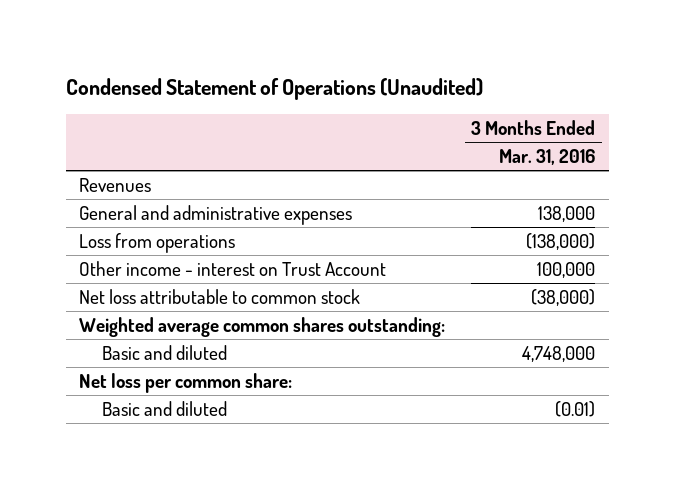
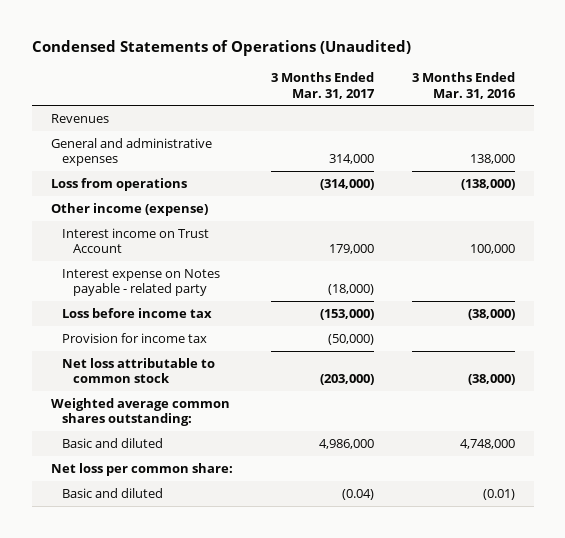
[65,78,483,101] Condensed Statement of Operations (Unaudited) -> [31,40,411,57] Condensed Statements of Operations (Unaudited)
none -> [270,72,375,99] 3 Months Ended Mar. 31, 2017
none -> [50,202,208,216] Other income (expense)
[78,261,386,277] Other income - interest on Trust Account -> [61,227,209,254] Interest income on Trust Account
none -> [61,268,220,297] Interest expense on Notes payable - related party
none -> [61,307,212,318] Loss before income tax
none -> [61,332,207,343] Provision for income tax

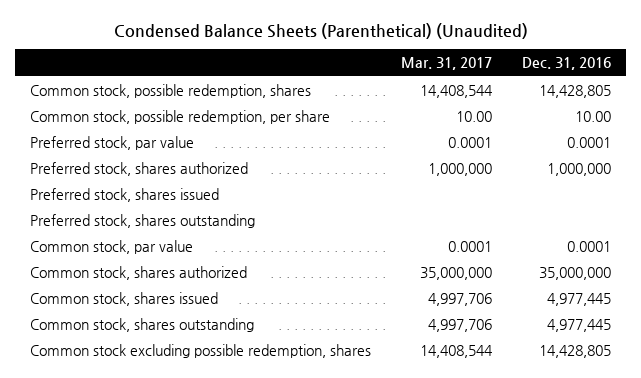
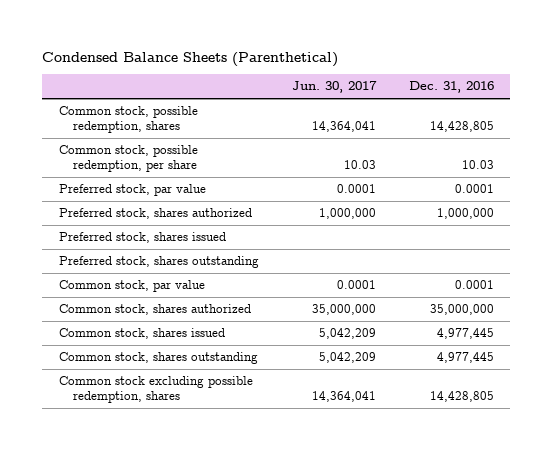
[113,22,528,39] Condensed Balance Sheets (Parenthetical) (Unaudited) -> [42,51,339,67] Condensed Balance Sheets (Parenthetical)
[401,57,493,71] Mar. 31, 2017 -> none
none -> [291,81,377,94] Jun. 30, 2017
[575,110,612,122] 10.00 -> [461,160,494,170] 10.03

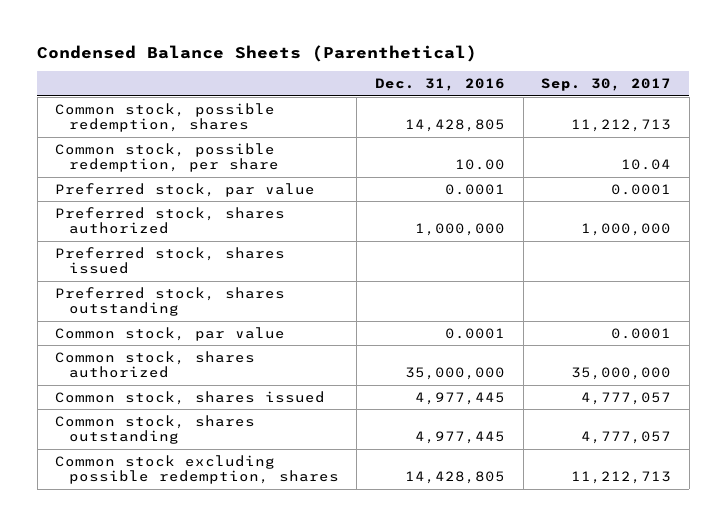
[291,81,377,94] Jun. 30, 2017 -> none
none -> [541,77,672,91] Sep. 30, 2017
[461,160,494,170] 10.03 -> [454,159,505,171] 10.00

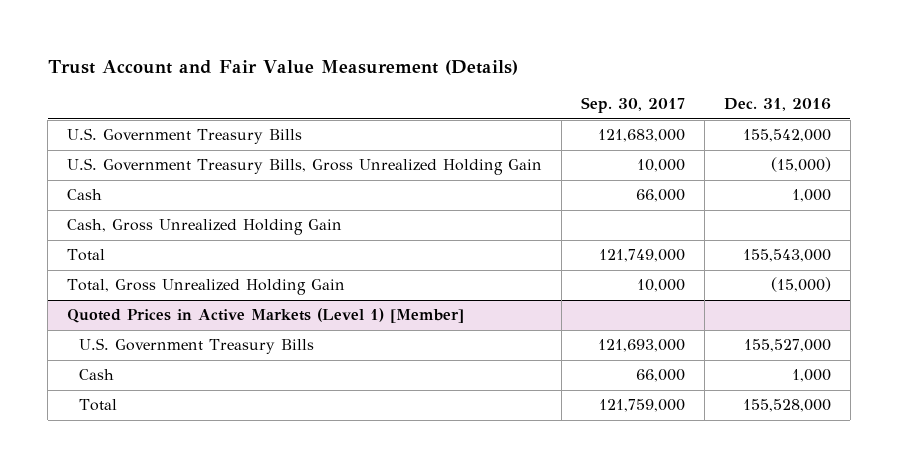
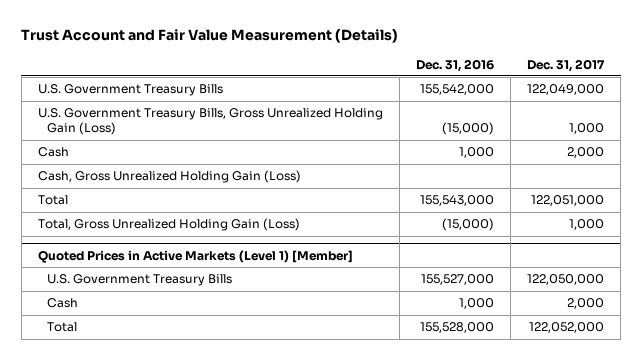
[581,97,686,114] Sep. 30, 2017 -> none
none -> [527,58,606,72] Dec. 31, 2017
[67,158,543,176] U.S. Government Treasury Bills, Gross Unrealized Holding Gain -> [37,108,383,136] U.S. Government Treasury Bills, Gross Unrealized Holding Gain (Loss)
[67,219,343,236] Cash, Gross Unrealized Holding Gain -> [37,170,301,184] Cash, Gross Unrealized Holding Gain (Loss)
[67,279,346,296] Total, Gross Unrealized Holding Gain -> [37,218,300,232] Total, Gross Unrealized Holding Gain (Loss)

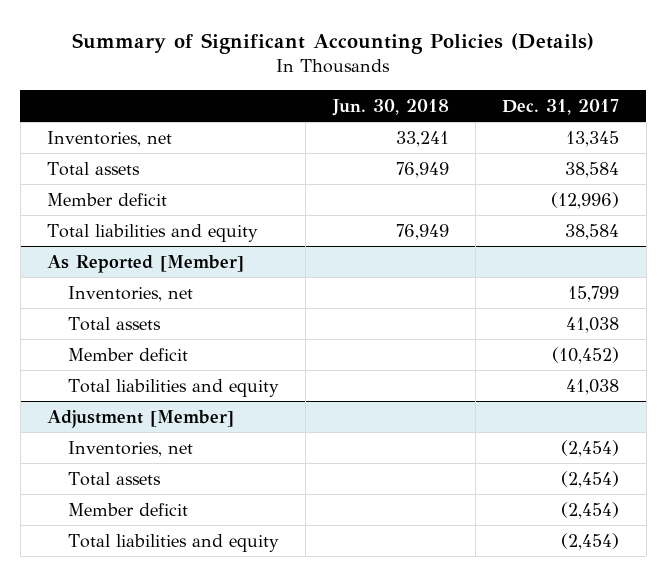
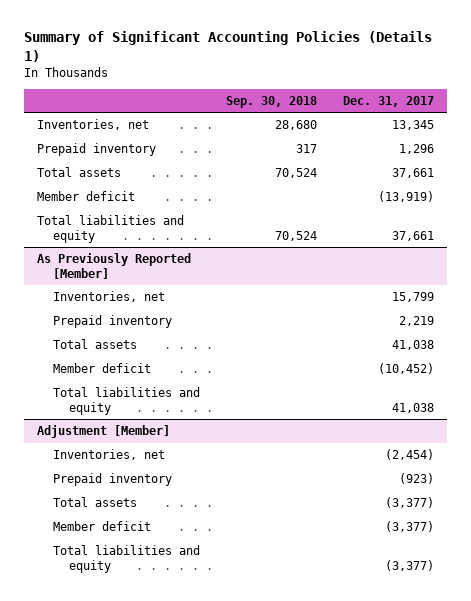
[72,33,595,55] Summary of Significant Accounting Policies (Details) -> [24,31,433,62] Summary of Significant Accounting Policies (Details 1)
[331,98,449,116] Jun. 30, 2018 -> none
none -> [226,95,318,108] Sep. 30, 2018
none -> [37,143,157,157] Prepaid inventory
[565,161,620,178] 38,584 -> [392,168,435,179] 37,661
[551,191,620,209] (12,996) -> [378,191,435,203] (13,919)
[565,223,620,240] 38,584 -> [392,230,435,241] 37,661
[47,254,245,273] As Reported [Member] -> [37,253,192,279] As Previously Reported [Member]
none -> [53,315,173,329] Prepaid inventory
none -> [53,473,173,487] Prepaid inventory
[561,470,620,488] (2,454) -> [385,497,435,509] (3,377)
[561,501,620,519] (2,454) -> [385,521,435,533] (3,377)
[561,532,620,550] (2,454) -> [385,559,435,571] (3,377)

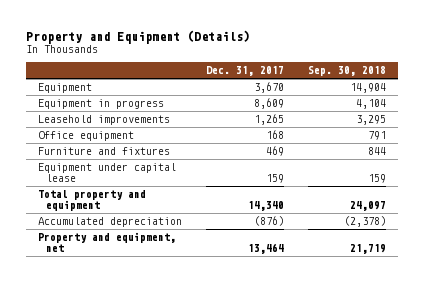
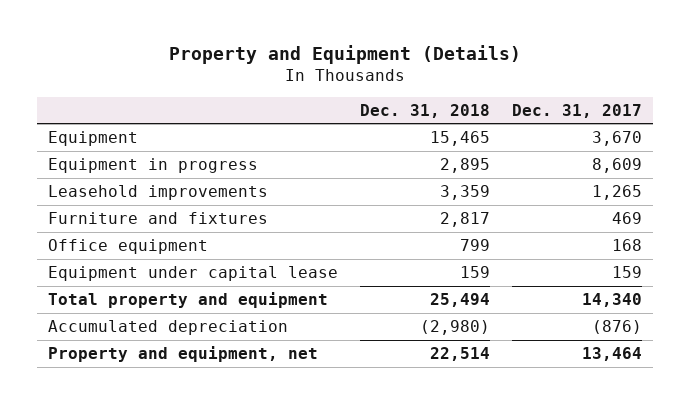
[308,66,387,77] Sep. 30, 2018 -> none
none -> [359,103,490,118] Dec. 31, 2018
[38,131,135,142] Office equipment -> [47,238,208,254] Office equipment

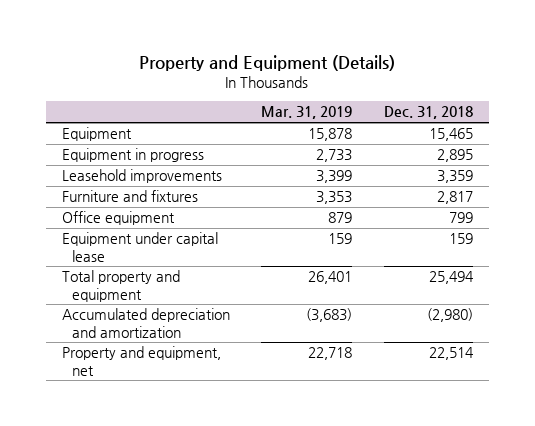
[511,103,642,118] Dec. 31, 2017 -> none
none -> [261,106,353,120] Mar. 31, 2019
[47,319,288,335] Accumulated depreciation -> [61,308,230,338] Accumulated depreciation and amortization

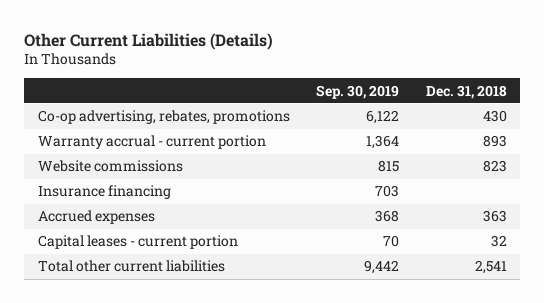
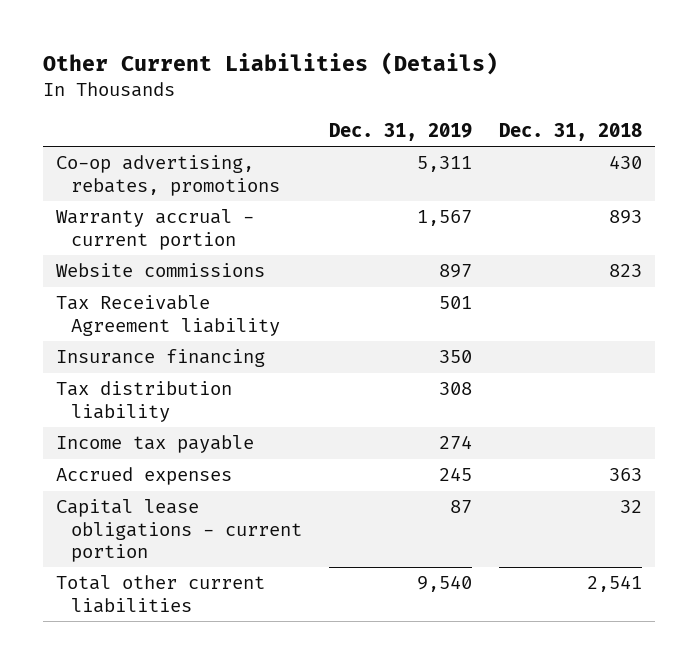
[316,84,400,99] Sep. 30, 2019 -> none
none -> [328,122,472,141] Dec. 31, 2019
none -> [56,295,280,336] Tax Receivable Agreement liability
none -> [56,381,233,422] Tax distribution liability
none -> [56,435,255,454] Income tax payable
[37,235,238,250] Capital leases - current portion -> [56,499,302,562] Capital lease obligations - current portion

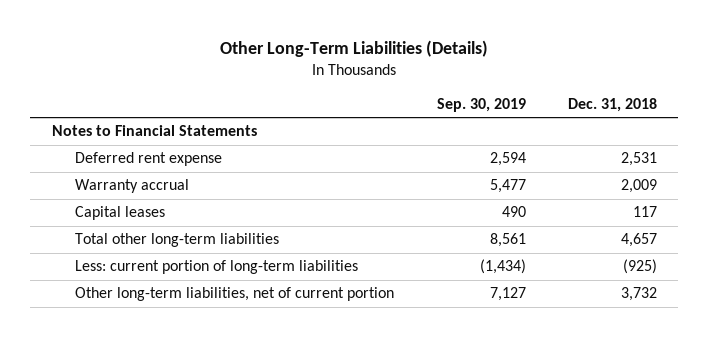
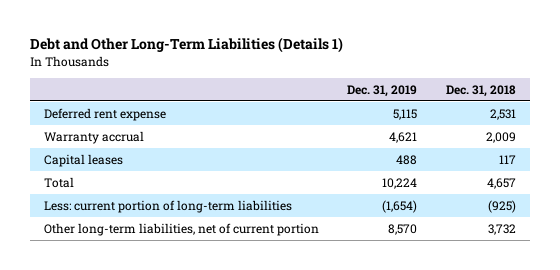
[220,40,489,58] Other Long-Term Liabilities (Details) -> [30,37,344,54] Debt and Other Long-Term Liabilities (Details 1)
[436,98,526,113] Sep. 30, 2019 -> none
none -> [347,84,418,97] Dec. 31, 2019
[51,125,257,137] Notes to Financial Statements -> none
[75,233,280,248] Total other long-term liabilities -> [44,176,75,188] Total

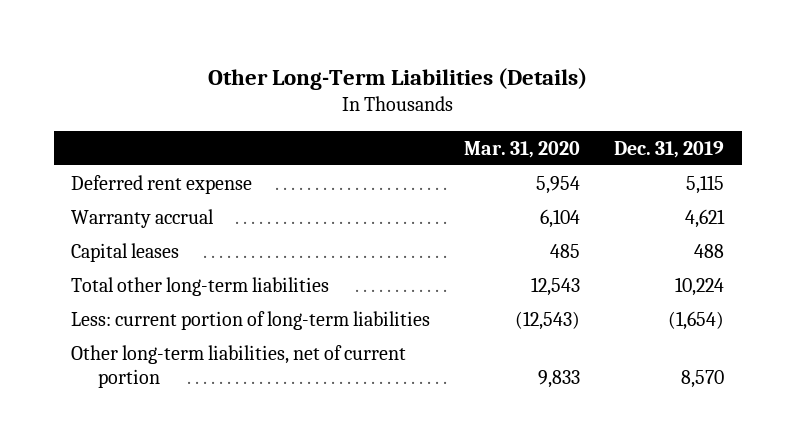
[30,37,344,54] Debt and Other Long-Term Liabilities (Details 1) -> [207,67,587,90] Other Long-Term Liabilities (Details)
[445,84,516,97] Dec. 31, 2018 -> none
none -> [464,140,581,158] Mar. 31, 2020
[44,176,75,188] Total -> [70,276,329,296] Total other long-term liabilities

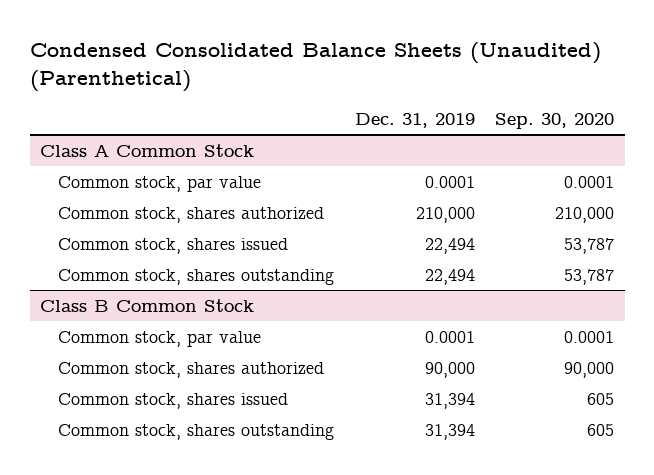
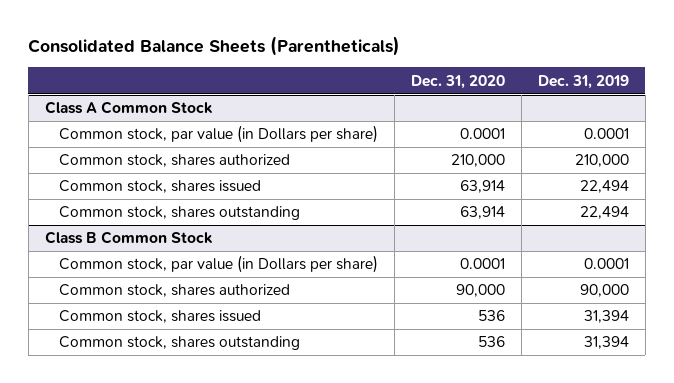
[29,42,601,93] Condensed Consolidated Balance Sheets (Unaudited) (Parenthetical) -> [28,36,401,57] Consolidated Balance Sheets (Parentheticals)
[495,113,615,130] Sep. 30, 2020 -> none
none -> [410,74,505,89] Dec. 31, 2020
[58,175,262,192] Common stock, par value -> [58,125,378,144] Common stock, par value (in Dollars per share)
[58,330,262,347] Common stock, par value -> [58,255,378,274] Common stock, par value (in Dollars per share)

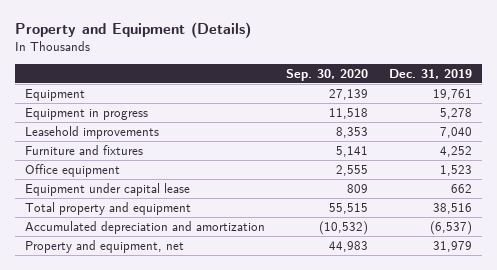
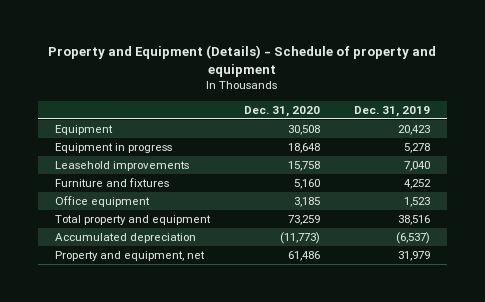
[14,22,251,39] Property and Equipment (Details) -> [48,45,437,77] Property and Equipment (Details) - Schedule of property and equipment
[285,68,368,81] Sep. 30, 2020 -> none
none -> [243,105,320,117] Dec. 31, 2020
[432,88,472,100] 19,761 -> [397,125,430,136] 20,423
[25,182,191,196] Equipment under capital lease -> none
[25,220,266,234] Accumulated depreciation and amortization -> [55,233,197,244] Accumulated depreciation

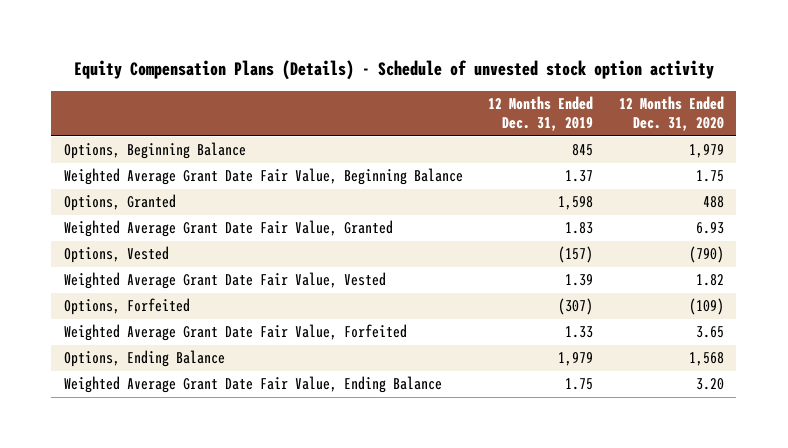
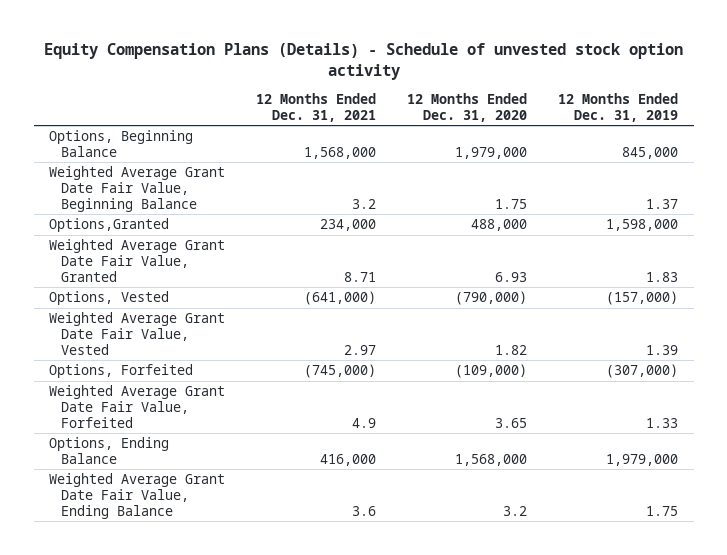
none -> [256,93,377,123] 12 Months Ended Dec. 31, 2021
[572,144,594,157] 845 -> [622,146,679,159] 845,000
[688,144,724,159] 1,979 -> [455,146,528,159] 1,979,000
[63,194,176,212] Options, Granted -> [49,218,170,233] Options,Granted
[558,196,594,211] 1,598 -> [606,219,679,232] 1,598,000
[702,196,724,209] 488 -> [471,219,528,232] 488,000
[558,246,594,264] (157) -> [606,291,679,306] (157,000)
[688,246,724,264] (790) -> [455,291,528,306] (790,000)
[558,298,594,316] (307) -> [606,364,679,379] (307,000)
[688,298,724,316] (109) -> [455,364,528,379] (109,000)
[558,352,594,367] 1,979 -> [606,453,679,466] 1,979,000
[688,352,724,367] 1,568 -> [455,453,528,466] 1,568,000
[695,378,724,391] 3.20 -> [503,505,528,516] 3.2

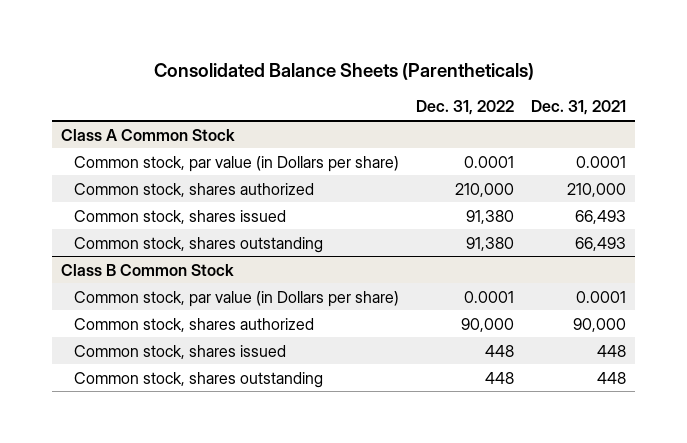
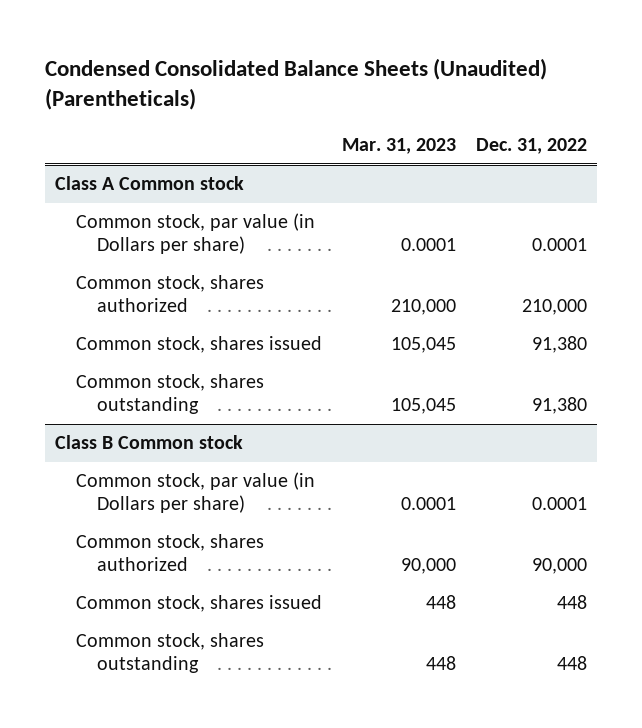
[153,62,534,80] Consolidated Balance Sheets (Parentheticals) -> [45,57,548,111] Condensed Consolidated Balance Sheets (Unaudited) (Parentheticals)
[531,100,627,116] Dec. 31, 2021 -> none
none -> [341,138,456,155] Mar. 31, 2023
[60,128,235,141] Class A Common Stock -> [55,176,245,191] Class A Common stock
[60,263,234,276] Class B Common Stock -> [55,435,244,450] Class B Common stock

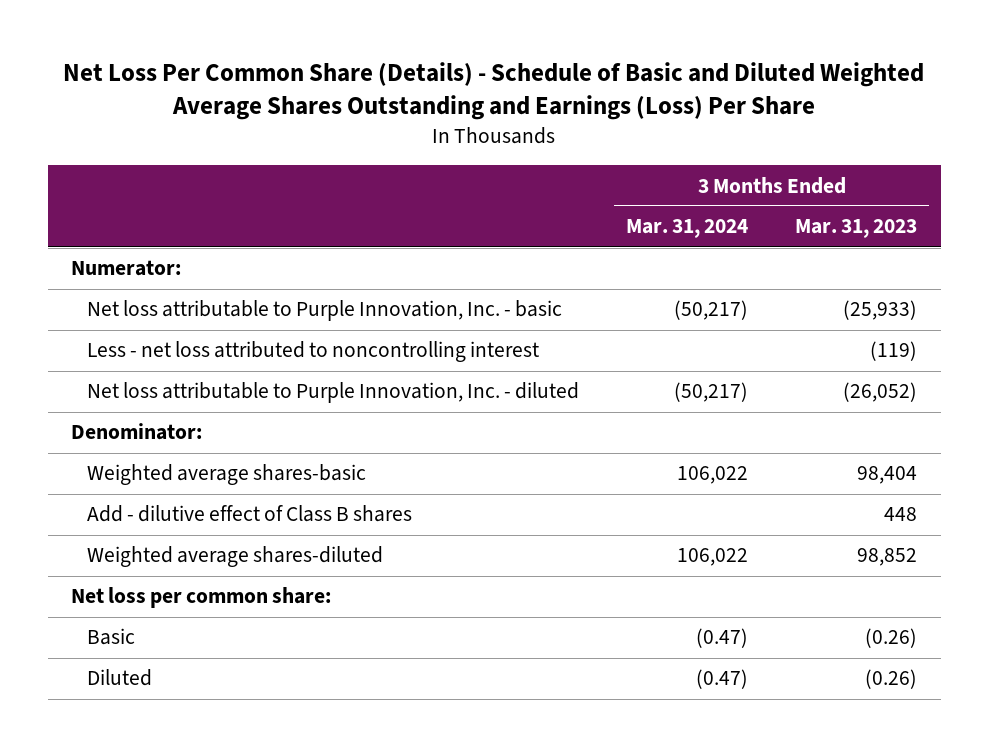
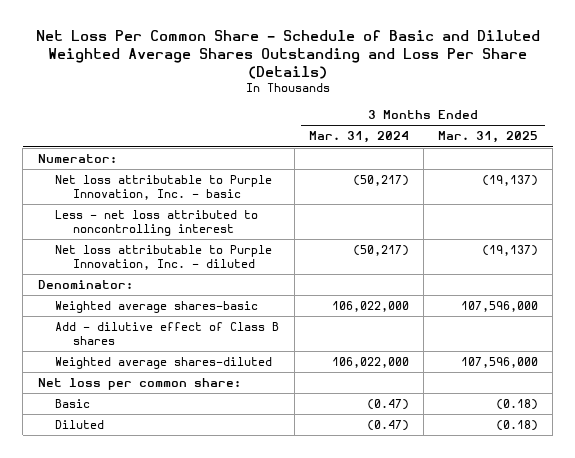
[63,62,925,121] Net Loss Per Common Share (Details) - Schedule of Basic and Diluted Weighted Average Shares Outstanding and Earnings (Loss) Per Share -> [35,29,540,79] Net Loss Per Common Share - Schedule of Basic and Diluted Weighted Average Shares Outstanding and Loss Per Share (Details)
[795,219,918,239] Mar. 31, 2023 -> none
none -> [437,131,538,144] Mar. 31, 2025
[676,466,748,485] 106,022 -> [331,301,409,313] 106,022,000
[676,548,748,567] 106,022 -> [331,357,409,369] 106,022,000

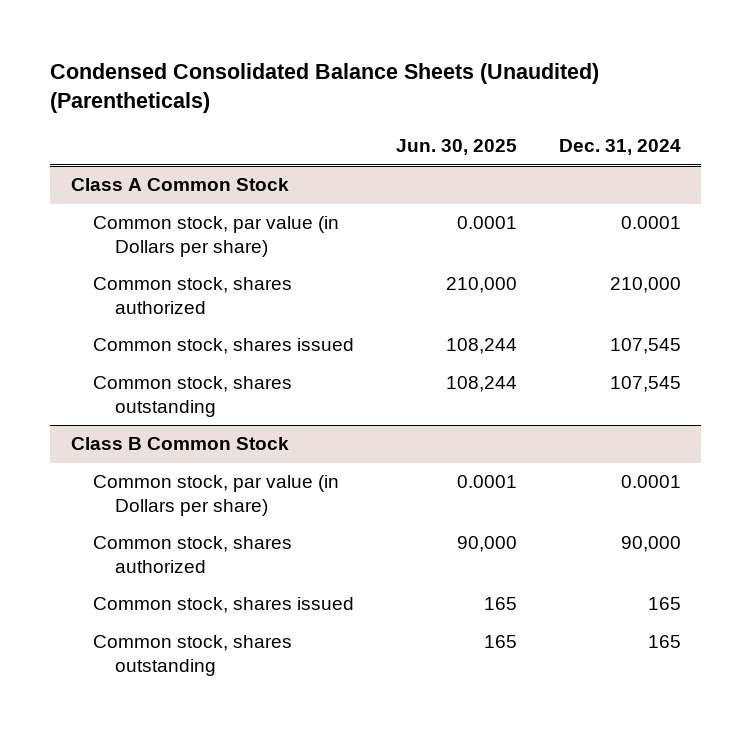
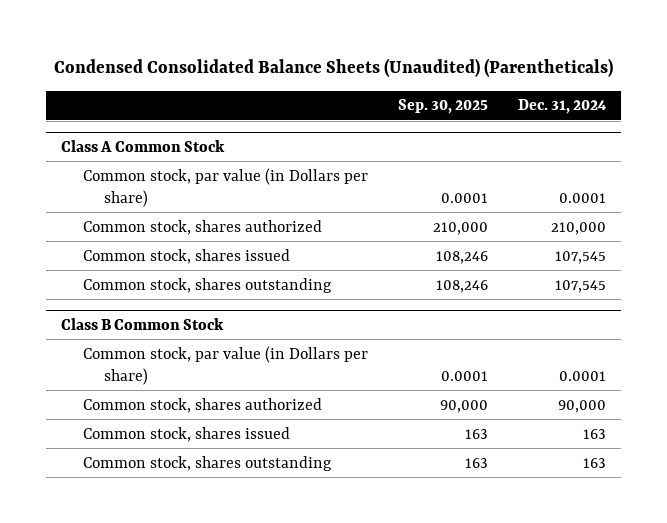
[395,139,517,156] Jun. 30, 2025 -> none
none -> [397,99,488,115] Sep. 30, 2025
[647,597,681,611] 165 -> [583,428,607,439] 163
[647,635,681,649] 165 -> [583,457,607,468] 163

